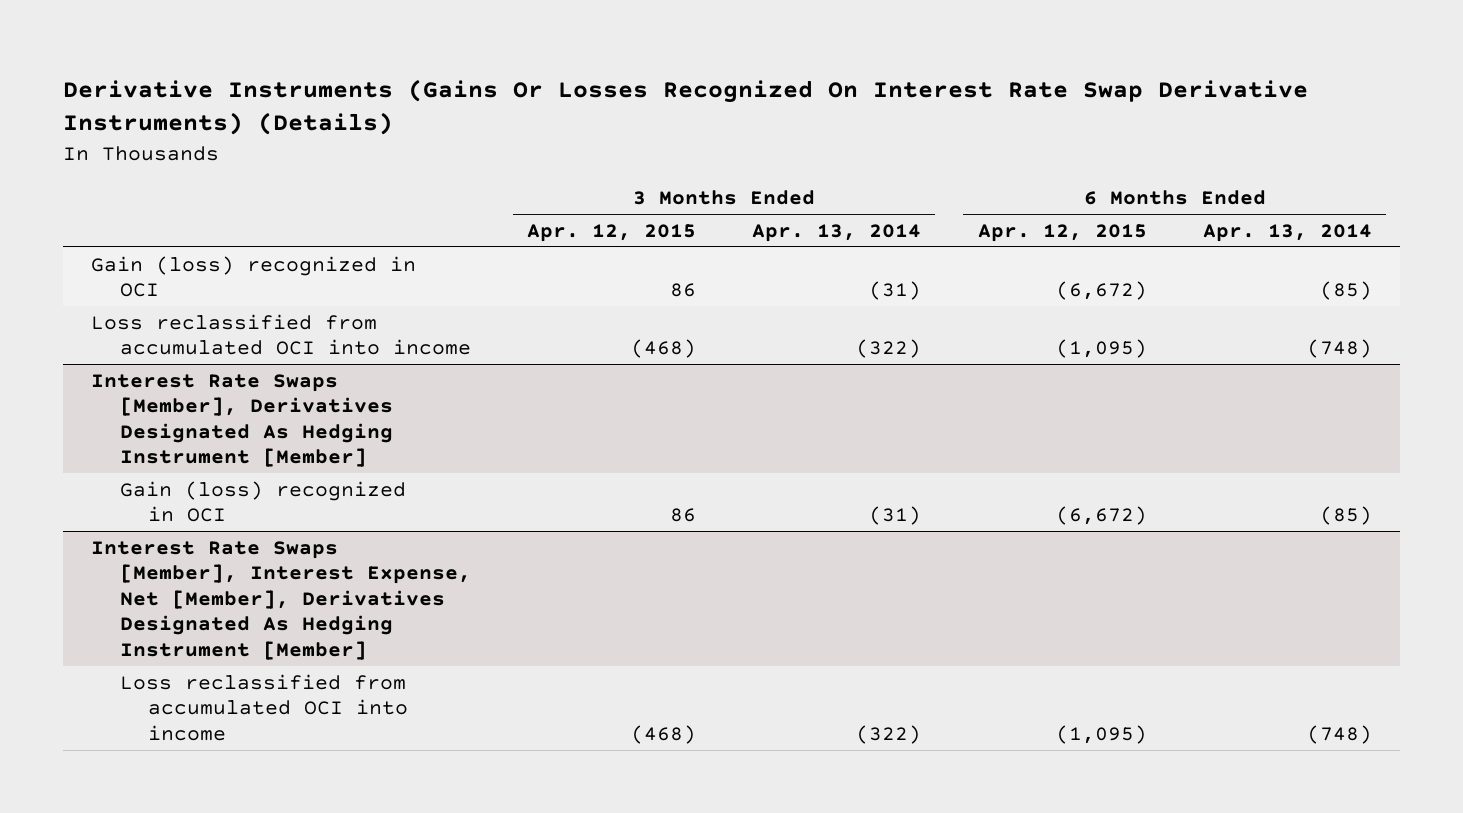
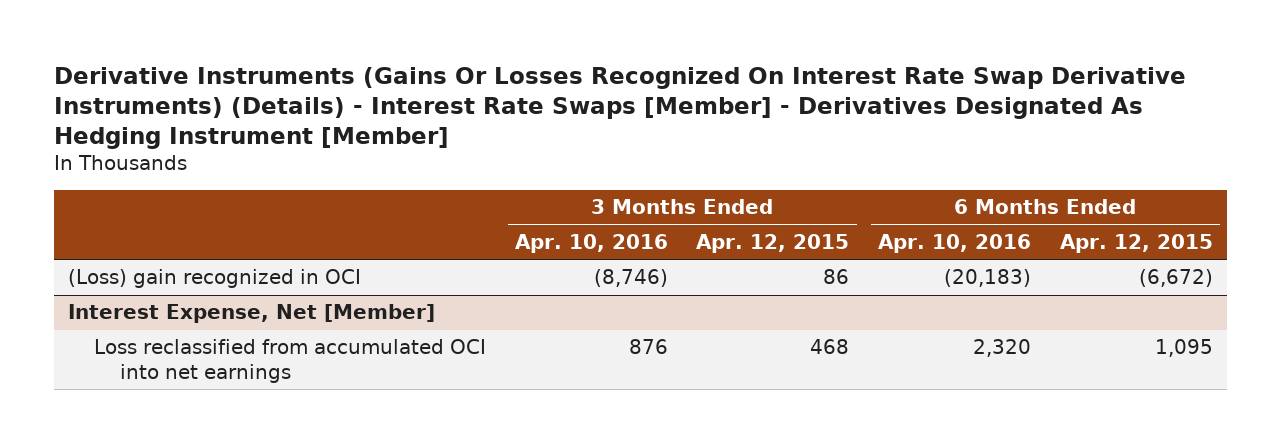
[62,78,1308,136] Derivative Instruments (Gains Or Losses Recognized On Interest Rate Swap Derivative Instruments) (Details) -> [53,66,1186,149] Derivative Instruments (Gains Or Losses Recognized On Interest Rate Swap Derivative Instruments) (Details) - Interest Rate Swaps [Member] - Derivatives Designated As Hedging Instrument [Member]
[752,223,922,242] Apr. 13, 2014 -> none
[1202,223,1372,242] Apr. 13, 2014 -> none
none -> [514,233,668,253] Apr. 10, 2016
none -> [877,233,1031,253] Apr. 10, 2016
[91,373,393,468] Interest Rate Swaps [Member], Derivatives Designated As Hedging Instrument [Member] -> none
[119,480,406,523] Gain (loss) recognized in OCI -> none
[91,540,471,660] Interest Rate Swaps [Member], Interest Expense, Net [Member], Derivatives Designated As Hedging Instrument [Member] -> none
[119,673,409,741] Loss reclassified from accumulated OCI into income -> none
[91,255,417,298] Gain (loss) recognized in OCI -> [67,269,361,289] (Loss) gain recognized in OCI
none -> [67,304,435,324] Interest Expense, Net [Member]
[91,313,471,356] Loss reclassified from accumulated OCI into income -> [94,339,487,383] Loss reclassified from accumulated OCI into net earnings
[630,339,696,359] (468) -> [810,339,850,355] 468
[1055,339,1147,359] (1,095) -> [1154,339,1213,358] 1,095

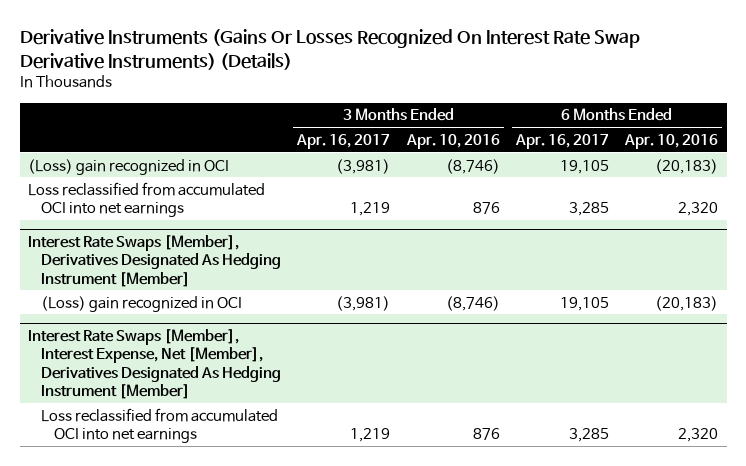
[53,66,1186,149] Derivative Instruments (Gains Or Losses Recognized On Interest Rate Swap Derivative Instruments) (Details) - Interest Rate Swaps [Member] - Derivatives Designated As Hedging Instrument [Member] -> [19,29,640,70] Derivative Instruments (Gains Or Losses Recognized On Interest Rate Swap Derivative Instruments) (Details)
[696,233,850,253] Apr. 12, 2015 -> none
[1059,233,1213,253] Apr. 12, 2015 -> none
none -> [296,133,391,149] Apr. 16, 2017
none -> [515,133,610,149] Apr. 16, 2017
[67,304,435,324] Interest Expense, Net [Member] -> none
none -> [27,234,282,287] Interest Rate Swaps [Member], Derivatives Designated As Hedging Instrument [Member]
none -> [41,295,243,312] (Loss) gain recognized in OCI
none -> [27,328,282,400] Interest Rate Swaps [Member], Interest Expense, Net [Member], Derivatives Designated As Hedging Instrument [Member]
none -> [41,407,279,444] Loss reclassified from accumulated OCI into net earnings

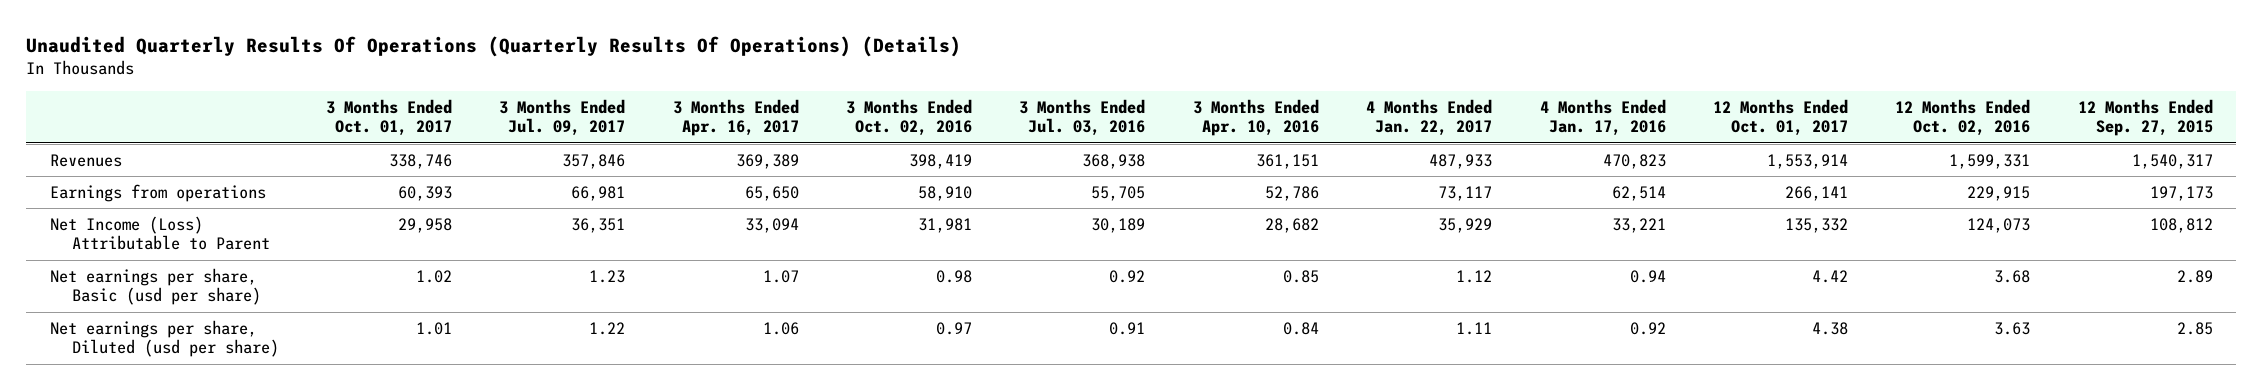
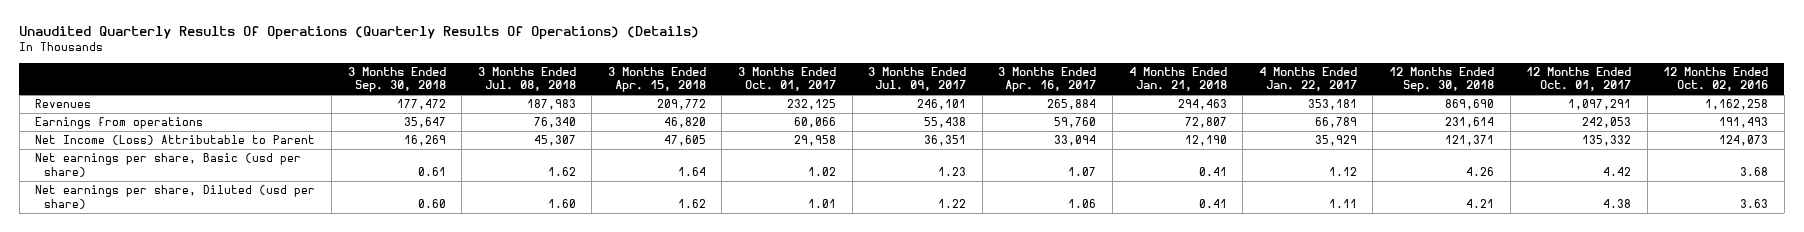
[846,98,973,137] 3 Months Ended Oct. 02, 2016 -> none
[1019,98,1146,137] 3 Months Ended Jul. 03, 2016 -> none
[1192,98,1319,137] 3 Months Ended Apr. 10, 2016 -> none
[1539,98,1666,137] 4 Months Ended Jan. 17, 2016 -> none
[2077,98,2213,137] 12 Months Ended Sep. 27, 2015 -> none
none -> [347,66,446,93] 3 Months Ended Sep. 30, 2018
none -> [477,66,576,92] 3 Months Ended Jul. 08, 2018
none -> [607,66,706,93] 3 Months Ended Apr. 15, 2018
none -> [1128,66,1227,92] 4 Months Ended Jan. 21, 2018
none -> [1388,66,1494,93] 12 Months Ended Sep. 30, 2018
[389,153,453,169] 338,746 -> [787,99,837,111] 232,125
[562,153,626,169] 357,846 -> [917,99,967,111] 246,101
[735,153,799,169] 369,389 -> [1047,99,1097,111] 265,884
[1429,153,1493,169] 487,933 -> [1307,99,1357,111] 353,181
[1766,153,1848,169] 1,553,914 -> [1568,99,1632,111] 1,097,291
[1949,153,2031,169] 1,599,331 -> [1705,99,1769,111] 1,162,258
[398,185,453,201] 60,393 -> [794,117,837,129] 60,066
[571,185,626,201] 66,981 -> [924,117,967,129] 55,438
[744,185,799,201] 65,650 -> [1054,117,1097,129] 59,760
[1438,185,1493,201] 73,117 -> [1314,117,1357,129] 66,789
[1784,185,1848,201] 266,141 -> [1582,117,1632,129] 242,053
[1967,185,2031,201] 229,915 -> [1719,117,1769,129] 191,493

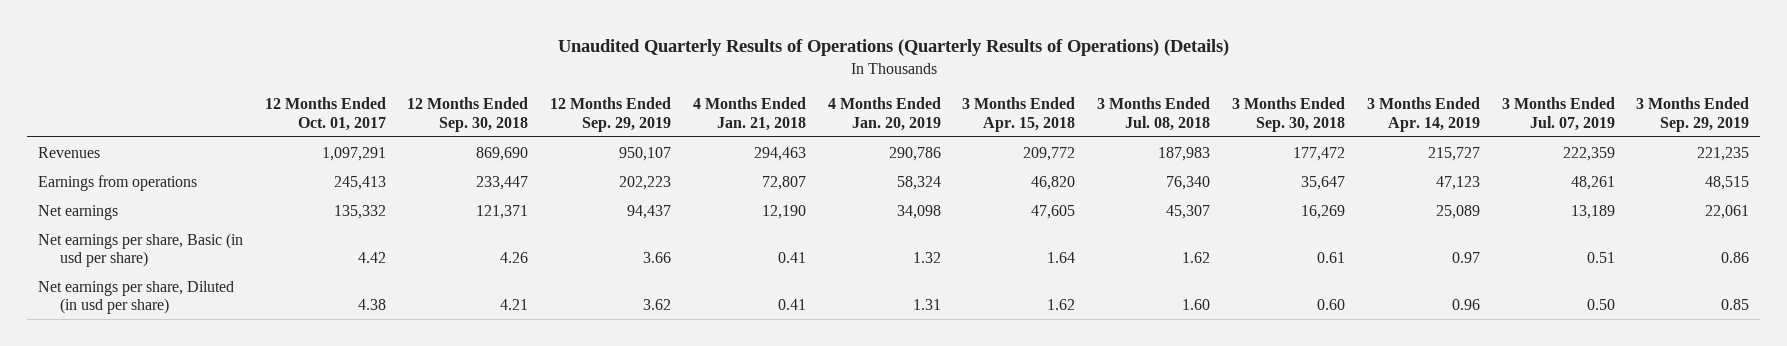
[19,26,700,41] Unaudited Quarterly Results Of Operations (Quarterly Results Of Operations) (Details) -> [557,38,1229,56] Unaudited Quarterly Results of Operations (Quarterly Results of Operations) (Details)
[738,66,837,92] 3 Months Ended Oct. 01, 2017 -> none
[868,66,967,92] 3 Months Ended Jul. 09, 2017 -> none
[998,66,1097,93] 3 Months Ended Apr. 16, 2017 -> none
[1258,66,1357,92] 4 Months Ended Jan. 22, 2017 -> none
[1663,66,1769,92] 12 Months Ended Oct. 02, 2016 -> none
none -> [550,97,672,132] 12 Months Ended Sep. 29, 2019
none -> [827,97,941,131] 4 Months Ended Jan. 20, 2019
none -> [1366,97,1480,132] 3 Months Ended Apr. 14, 2019
none -> [1501,97,1615,131] 3 Months Ended Jul. 07, 2019
none -> [1636,97,1750,132] 3 Months Ended Sep. 29, 2019
[1444,117,1494,129] 231,614 -> [476,175,529,190] 233,447
[1582,117,1632,129] 242,053 -> [333,175,386,190] 245,413
[35,135,316,146] Net Income (Loss) Attributable to Parent -> [37,204,118,220] Net earnings
[35,153,302,177] Net earnings per share, Basic (usd per share) -> [37,232,243,268] Net earnings per share, Basic (in usd per share)
[35,185,316,209] Net earnings per share, Diluted (usd per share) -> [37,280,234,315] Net earnings per share, Diluted (in usd per share)

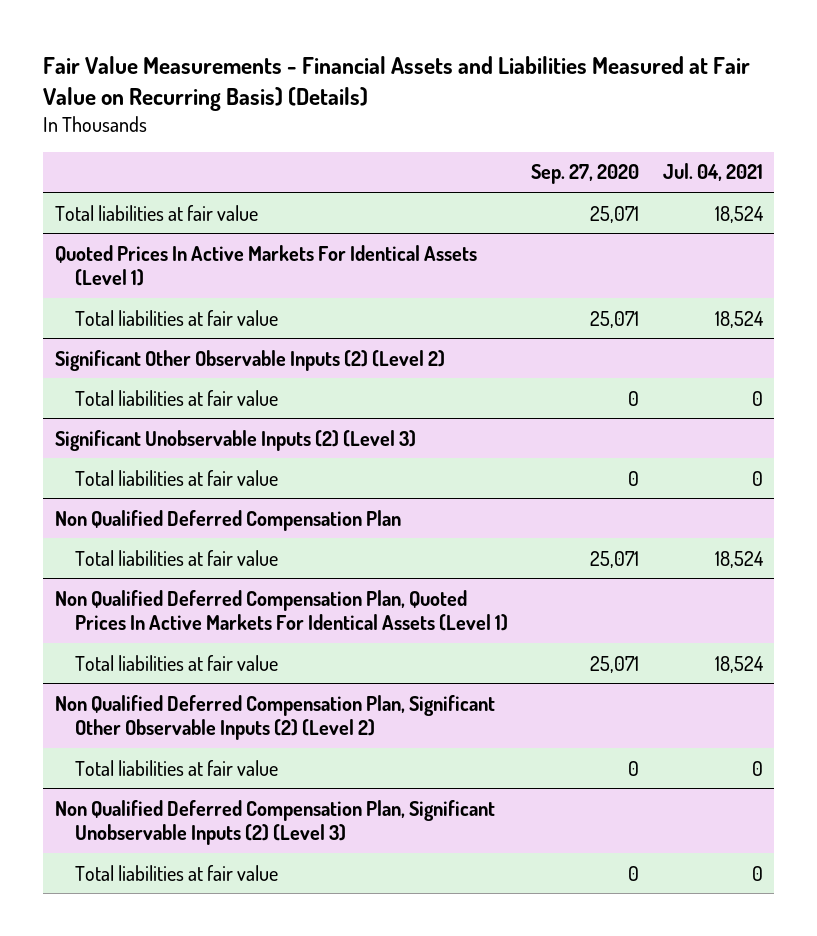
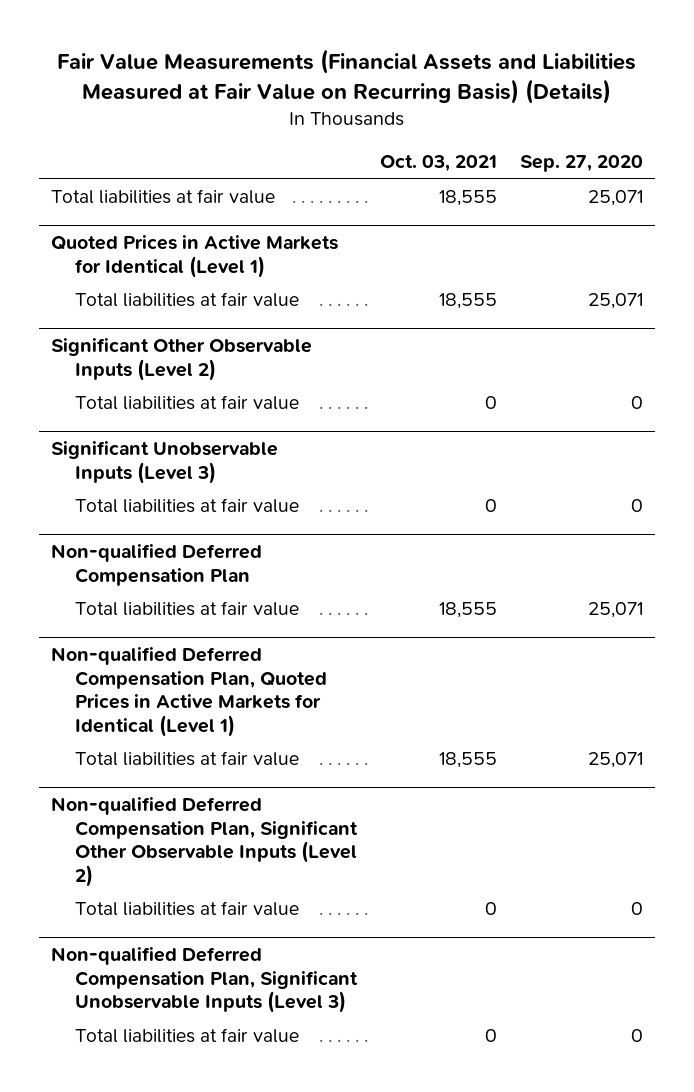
[43,56,751,112] Fair Value Measurements - Financial Assets and Liabilities Measured at Fair Value on Recurring Basis) (Details) -> [57,49,637,105] Fair Value Measurements (Financial Assets and Liabilities Measured at Fair Value on Recurring Basis) (Details)
[662,163,763,182] Jul. 04, 2021 -> none
none -> [380,155,498,172] Oct. 03, 2021
[54,244,477,287] Quoted Prices In Active Markets For Identical Assets (Level 1) -> [51,235,339,278] Quoted Prices in Active Markets for Identical (Level 1)
[54,349,445,371] Significant Other Observable Inputs (2) (Level 2) -> [51,338,313,381] Significant Other Observable Inputs (Level 2)
[54,429,416,451] Significant Unobservable Inputs (2) (Level 3) -> [51,441,279,484] Significant Unobservable Inputs (Level 3)
[54,509,401,531] Non Qualified Deferred Compensation Plan -> [51,544,263,586] Non-qualified Deferred Compensation Plan
[54,589,509,632] Non Qualified Deferred Compensation Plan, Quoted Prices In Active Markets For Identical Assets (Level 1) -> [51,647,327,737] Non-qualified Deferred Compensation Plan, Quoted Prices in Active Markets for Identical (Level 1)
[54,694,495,741] Non Qualified Deferred Compensation Plan, Significant Other Observable Inputs (2) (Level 2) -> [51,797,358,887] Non-qualified Deferred Compensation Plan, Significant Other Observable Inputs (Level 2)
[54,799,495,846] Non Qualified Deferred Compensation Plan, Significant Unobservable Inputs (2) (Level 3) -> [51,947,358,1014] Non-qualified Deferred Compensation Plan, Significant Unobservable Inputs (Level 3)

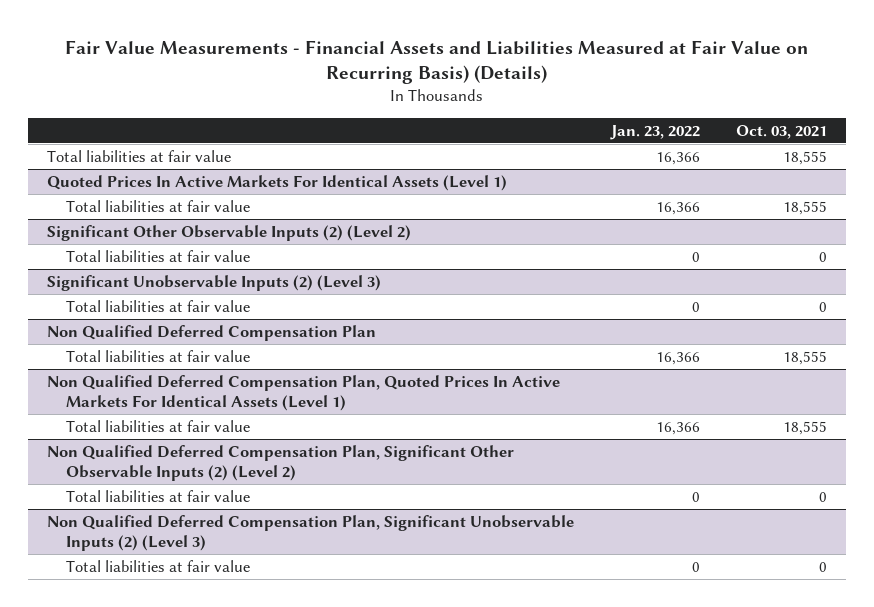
[57,49,637,105] Fair Value Measurements (Financial Assets and Liabilities Measured at Fair Value on Recurring Basis) (Details) -> [65,39,809,85] Fair Value Measurements - Financial Assets and Liabilities Measured at Fair Value on Recurring Basis) (Details)
[520,155,644,173] Sep. 27, 2020 -> none
none -> [609,124,700,140] Jan. 23, 2022
[51,235,339,278] Quoted Prices in Active Markets for Identical (Level 1) -> [46,174,507,191] Quoted Prices In Active Markets For Identical Assets (Level 1)
[51,338,313,381] Significant Other Observable Inputs (Level 2) -> [46,224,411,241] Significant Other Observable Inputs (2) (Level 2)
[51,441,279,484] Significant Unobservable Inputs (Level 3) -> [46,274,381,291] Significant Unobservable Inputs (2) (Level 3)
[51,544,263,586] Non-qualified Deferred Compensation Plan -> [46,324,376,341] Non Qualified Deferred Compensation Plan
[51,647,327,737] Non-qualified Deferred Compensation Plan, Quoted Prices in Active Markets for Identical (Level 1) -> [46,374,560,411] Non Qualified Deferred Compensation Plan, Quoted Prices In Active Markets For Identical Assets (Level 1)
[51,797,358,887] Non-qualified Deferred Compensation Plan, Significant Other Observable Inputs (Level 2) -> [46,444,514,481] Non Qualified Deferred Compensation Plan, Significant Other Observable Inputs (2) (Level 2)
[51,947,358,1014] Non-qualified Deferred Compensation Plan, Significant Unobservable Inputs (Level 3) -> [46,514,574,551] Non Qualified Deferred Compensation Plan, Significant Unobservable Inputs (2) (Level 3)

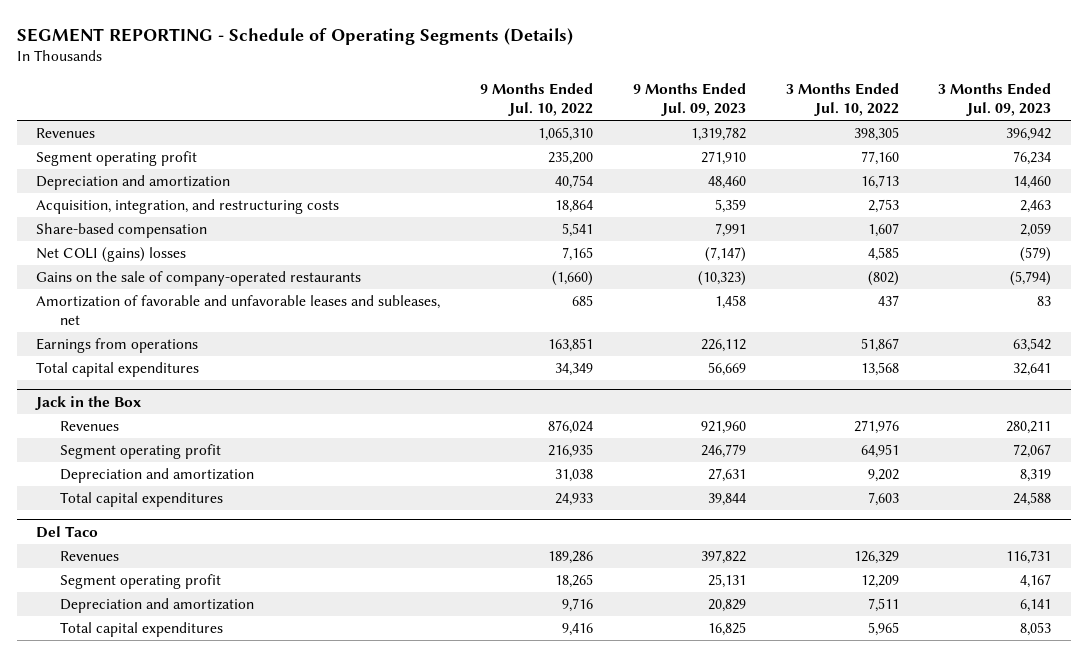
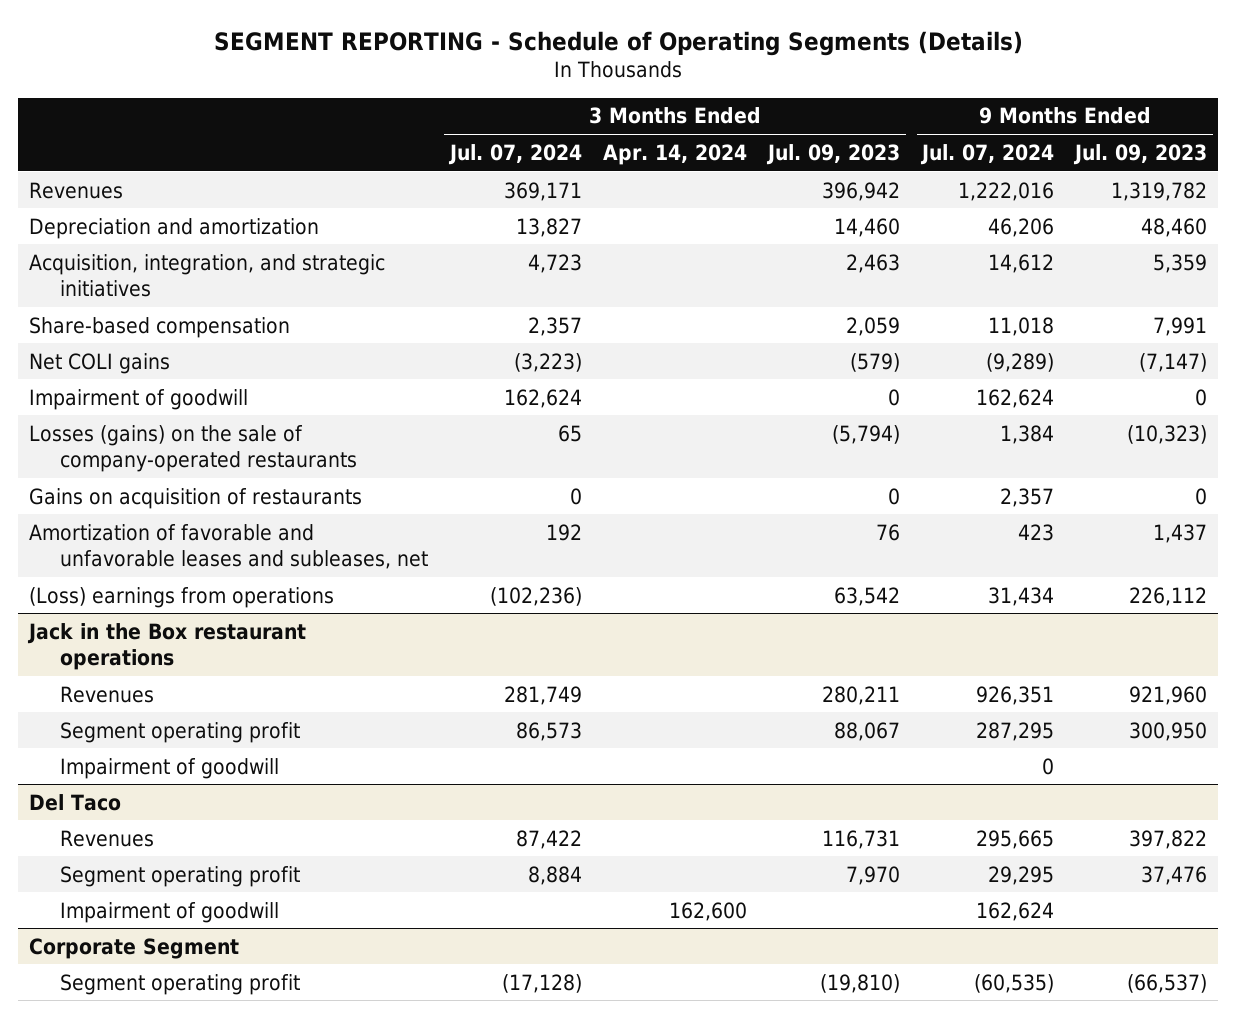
[480,83,594,116] 9 Months Ended Jul. 10, 2022 -> none
[785,83,899,116] 3 Months Ended Jul. 10, 2022 -> none
none -> [447,143,582,165] Jul. 07, 2024
none -> [603,143,748,165] Apr. 14, 2024
none -> [919,143,1054,165] Jul. 07, 2024
[36,151,198,167] Segment operating profit -> none
[36,199,340,215] Acquisition, integration, and restructuring costs -> [28,253,385,298] Acquisition, integration, and strategic initiatives
[36,362,200,378] Total capital expenditures -> none
[36,247,187,263] Net COLI (gains) losses -> [28,352,170,374] Net COLI gains
none -> [28,388,248,410] Impairment of goodwill
[36,271,362,287] Gains on the sale of company-operated restaurants -> [28,424,358,473] Losses (gains) on the sale of company-operated restaurants
none -> [28,487,362,509] Gains on acquisition of restaurants
[714,295,746,310] 1,458 -> [1153,523,1208,543] 1,437
[1037,296,1052,307] 83 -> [876,523,901,541] 76
[36,338,199,354] Earnings from operations -> [28,586,334,608] (Loss) earnings from operations
[35,395,142,410] Jack in the Box -> [26,622,306,671] Jack in the Box restaurant operations
[60,468,255,484] Depreciation and amortization -> none
[60,492,224,508] Total capital expenditures -> none
[700,444,746,459] 246,779 -> [1129,721,1208,741] 300,950
[1013,444,1052,459] 72,067 -> [834,721,901,741] 88,067
none -> [60,757,280,779] Impairment of goodwill
[60,598,255,614] Depreciation and amortization -> none
[60,622,224,638] Total capital expenditures -> none
[707,574,746,589] 25,131 -> [1141,865,1208,885] 37,476
[1020,574,1052,589] 4,167 -> [846,865,901,885] 7,970
none -> [60,901,280,923] Impairment of goodwill
none -> [28,937,239,959] Corporate Segment
none -> [60,973,301,995] Segment operating profit

